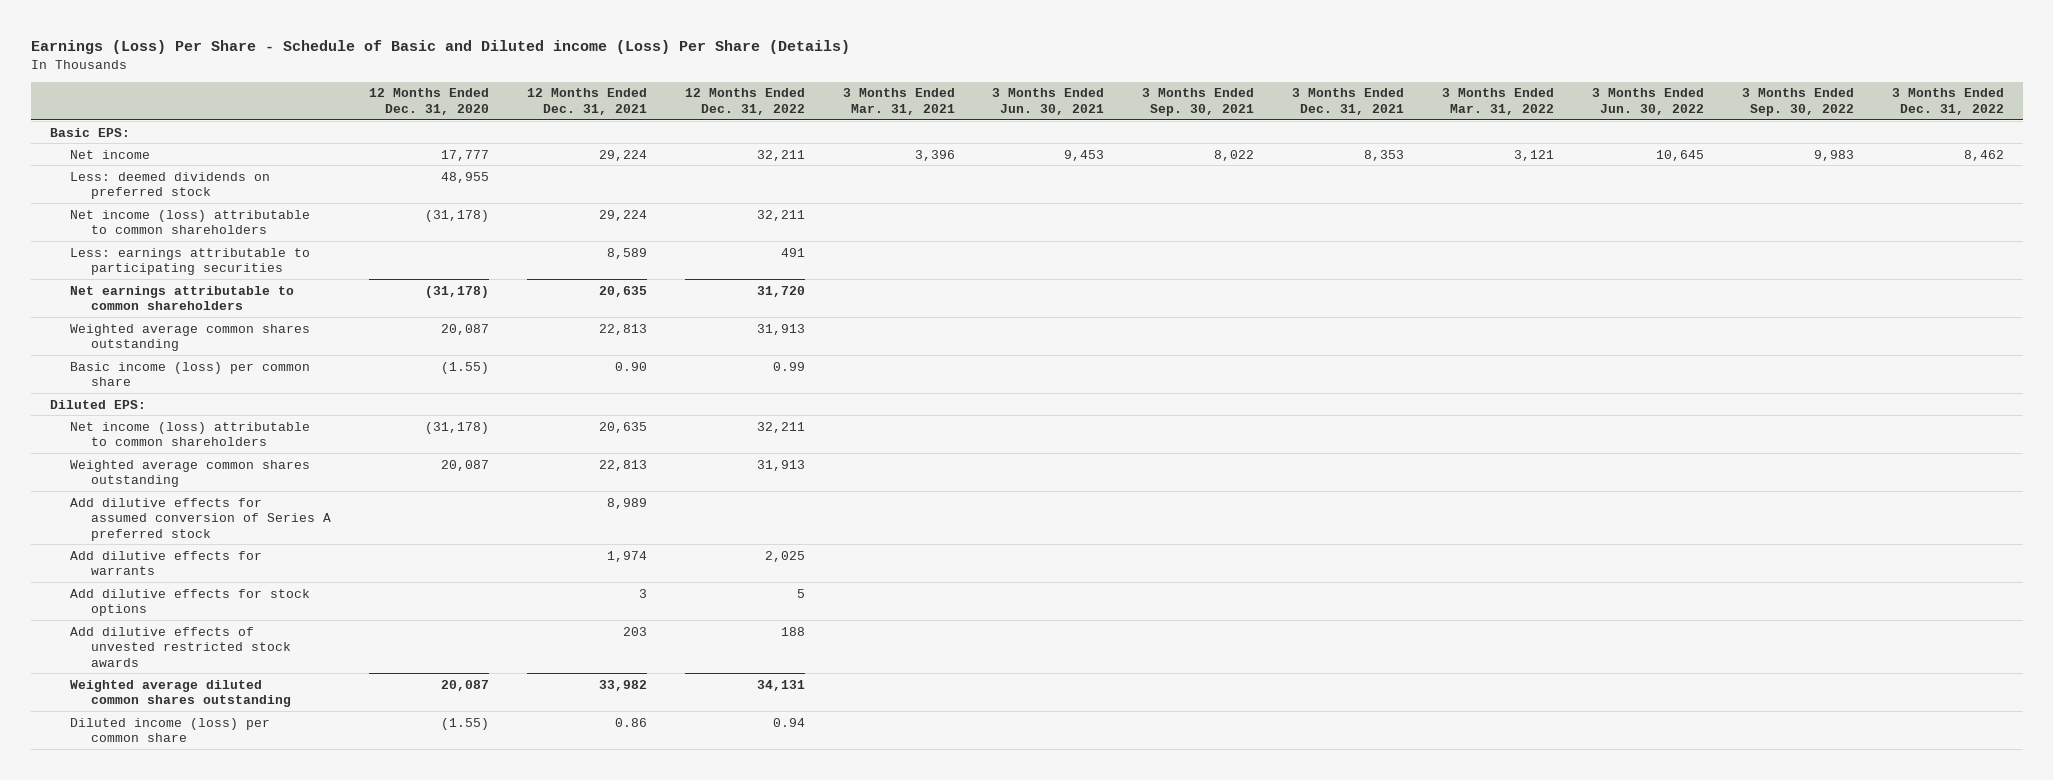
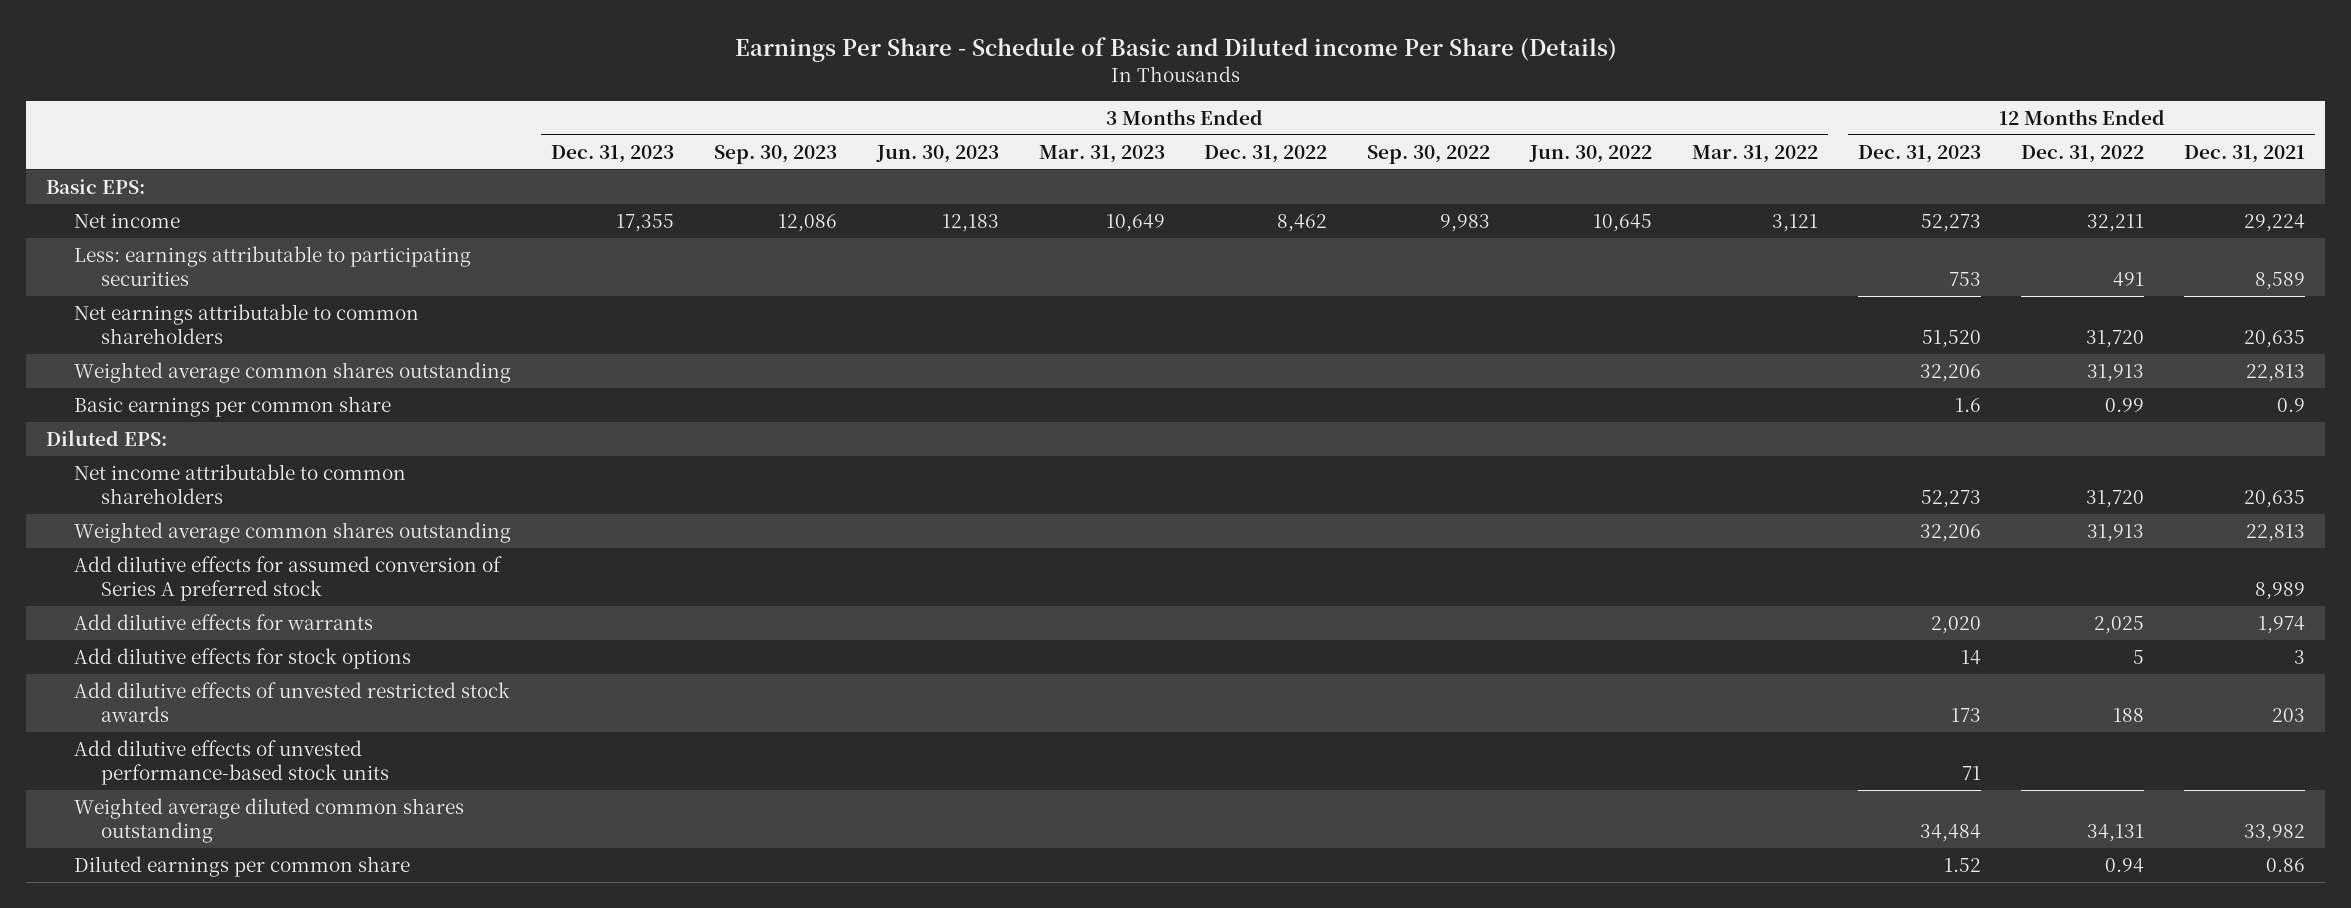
[30,40,850,55] Earnings (Loss) Per Share - Schedule of Basic and Diluted income (Loss) Per Share (Details) -> [734,36,1617,62] Earnings Per Share - Schedule of Basic and Diluted income Per Share (Details)
[369,88,490,116] 12 Months Ended Dec. 31, 2020 -> none
[842,88,955,116] 3 Months Ended Mar. 31, 2021 -> none
[992,88,1105,116] 3 Months Ended Jun. 30, 2021 -> none
[1142,88,1255,117] 3 Months Ended Sep. 30, 2021 -> none
[1292,88,1405,116] 3 Months Ended Dec. 31, 2021 -> none
none -> [550,144,674,163] Dec. 31, 2023
none -> [713,144,837,164] Sep. 30, 2023
none -> [875,144,999,163] Jun. 30, 2023
none -> [1038,144,1165,163] Mar. 31, 2023
none -> [1858,144,1982,163] Dec. 31, 2023
[70,171,271,200] Less: deemed dividends on preferred stock -> none
[70,209,311,235] Net income (loss) attributable to common shareholders -> none
[70,361,311,387] Basic income (loss) per common share -> [73,395,391,417] Basic earnings per common share
[614,361,647,371] 0.90 -> [2277,397,2306,412] 0.9
[70,421,311,447] Net income (loss) attributable to common shareholders -> [73,463,406,504] Net income attributable to common shareholders
[756,421,805,433] 32,211 -> [2086,489,2145,508] 31,720
none -> [73,739,390,785] Add dilutive effects of unvested performance-based stock units
[70,717,271,743] Diluted income (loss) per common share -> [73,855,410,877] Diluted earnings per common share

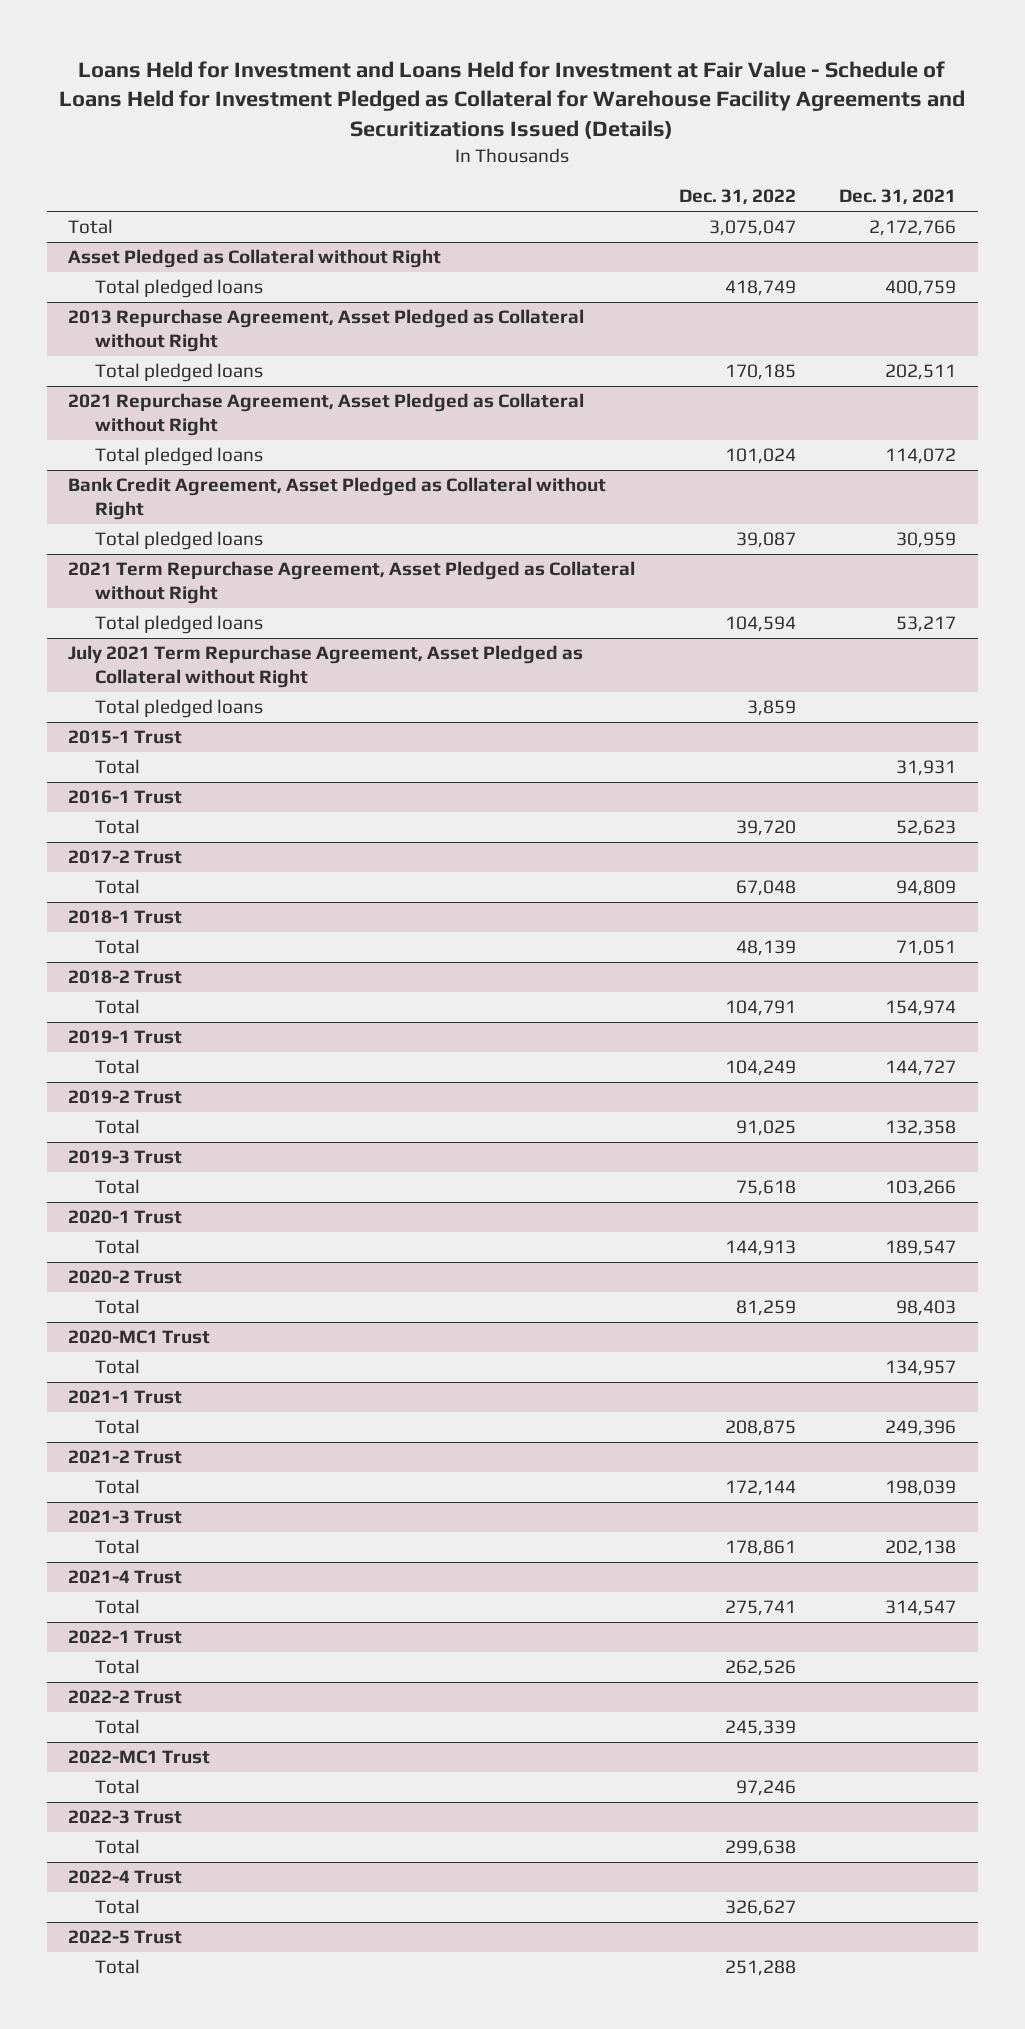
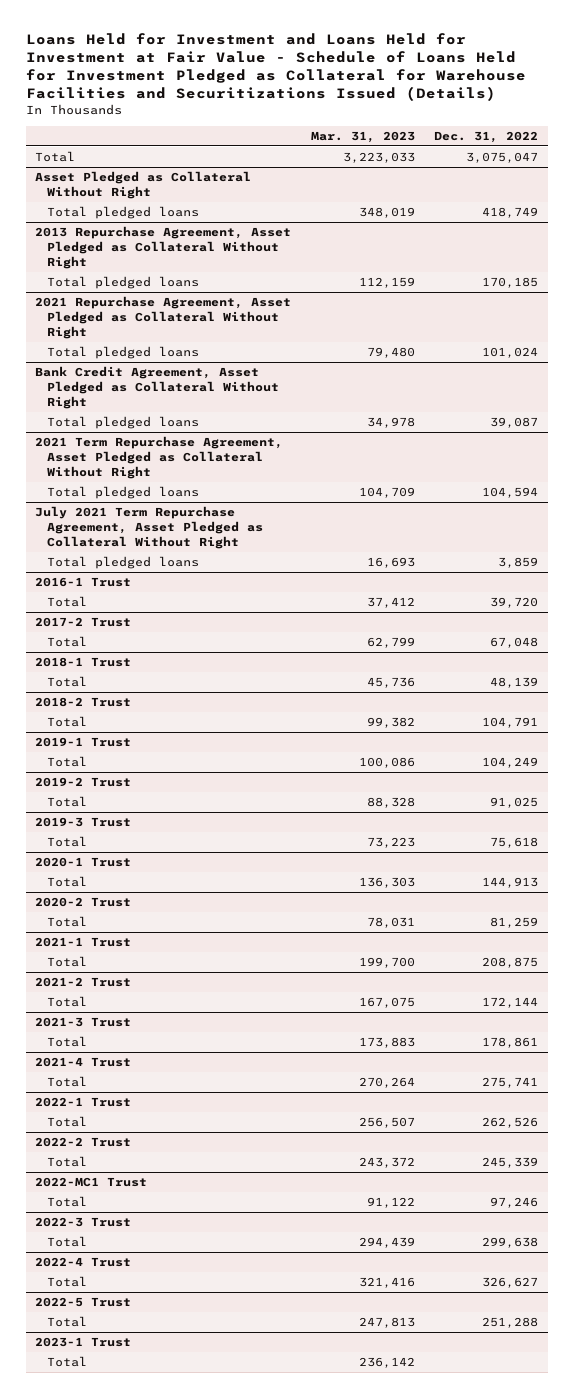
[59,60,966,140] Loans Held for Investment and Loans Held for Investment at Fair Value - Schedule of Loans Held for Investment Pledged as Collateral for Warehouse Facility Agreements and Securitizations Issued (Details) -> [25,32,526,102] Loans Held for Investment and Loans Held for Investment at Fair Value - Schedule of Loans Held for Investment Pledged as Collateral for Warehouse Facilities and Securitizations Issued (Details)
[839,189,957,206] Dec. 31, 2021 -> none
none -> [310,130,415,143] Mar. 31, 2023
[68,249,442,269] Asset Pledged as Collateral without Right -> [35,171,252,199] Asset Pledged as Collateral Without Right
[68,309,585,353] 2013 Repurchase Agreement, Asset Pledged as Collateral without Right -> [35,226,292,269] 2013 Repurchase Agreement, Asset Pledged as Collateral Without Right
[68,393,585,437] 2021 Repurchase Agreement, Asset Pledged as Collateral without Right -> [35,296,292,339] 2021 Repurchase Agreement, Asset Pledged as Collateral Without Right
[68,477,607,521] Bank Credit Agreement, Asset Pledged as Collateral without Right -> [35,366,280,409] Bank Credit Agreement, Asset Pledged as Collateral Without Right
[68,561,636,605] 2021 Term Repurchase Agreement, Asset Pledged as Collateral without Right -> [35,436,284,479] 2021 Term Repurchase Agreement, Asset Pledged as Collateral Without Right
[68,645,584,689] July 2021 Term Repurchase Agreement, Asset Pledged as Collateral without Right -> [35,506,264,549] July 2021 Term Repurchase Agreement, Asset Pledged as Collateral Without Right
[68,730,183,745] 2015-1 Trust -> none
[94,759,140,775] Total -> none
[68,1330,211,1345] 2020-MC1 Trust -> none
[94,1359,140,1375] Total -> none
none -> [35,1337,132,1348] 2023-1 Trust
none -> [47,1356,88,1368] Total

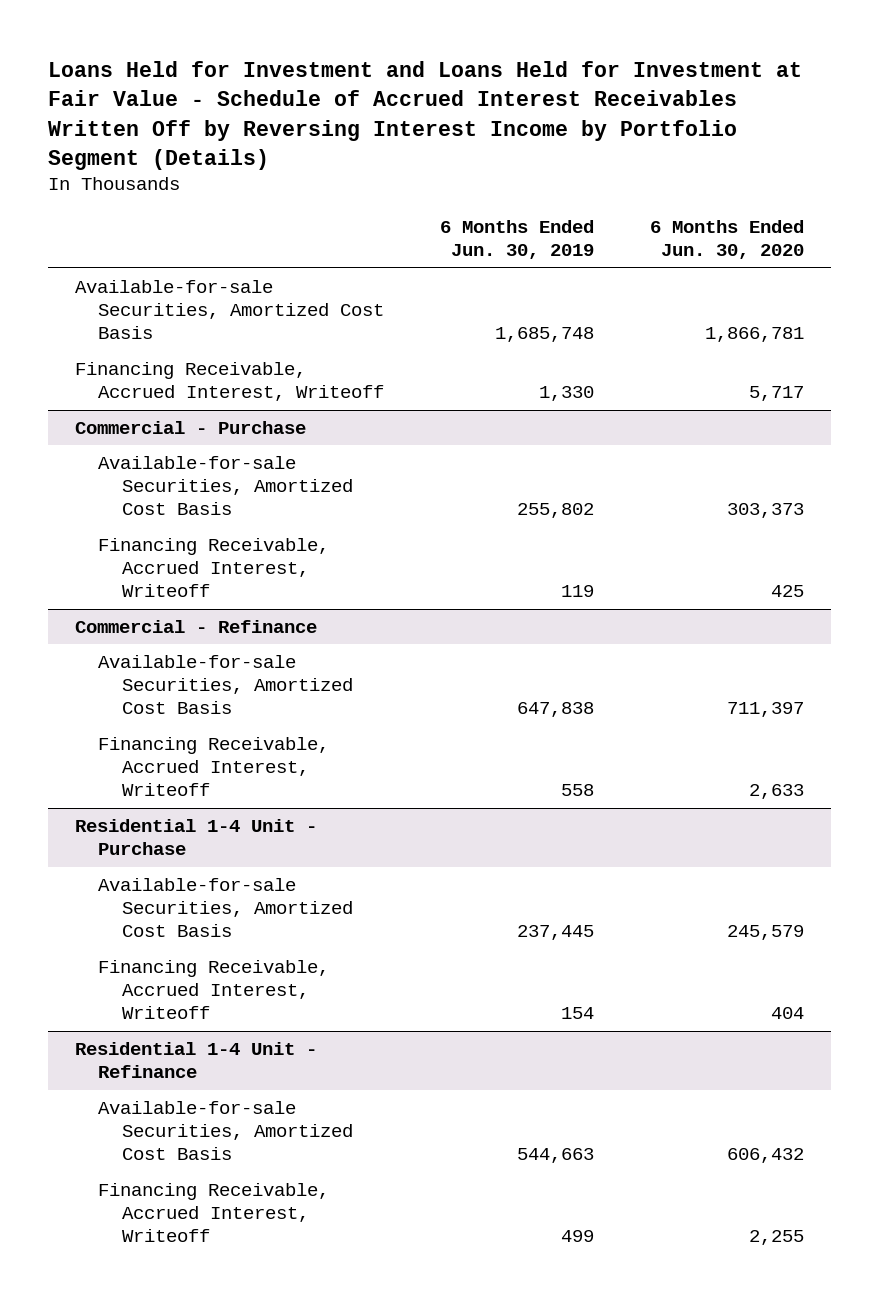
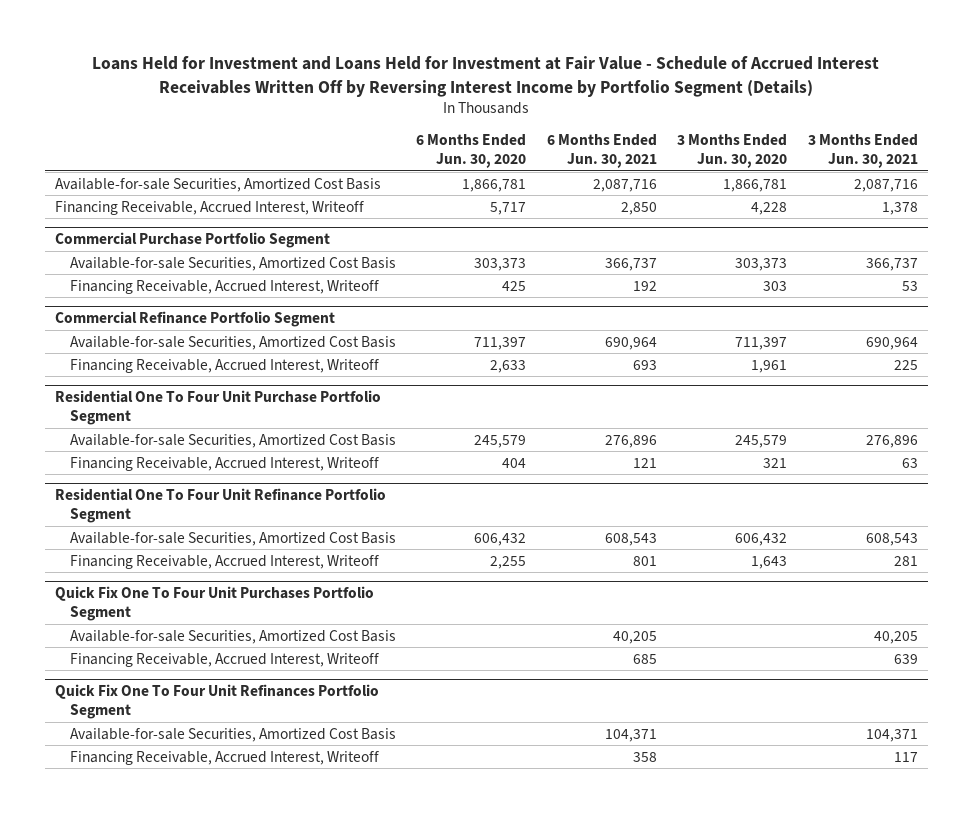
[440,220,595,260] 6 Months Ended Jun. 30, 2019 -> none
none -> [546,134,657,169] 6 Months Ended Jun. 30, 2021
none -> [677,134,788,169] 3 Months Ended Jun. 30, 2020
none -> [807,134,918,169] 3 Months Ended Jun. 30, 2021
[75,420,307,434] Commercial - Purchase -> [55,232,331,249] Commercial Purchase Portfolio Segment
[75,619,318,633] Commercial - Refinance -> [55,311,336,328] Commercial Refinance Portfolio Segment
[75,818,318,856] Residential 1-4 Unit - Purchase -> [55,390,382,426] Residential One To Four Unit Purchase Portfolio Segment
[75,1041,318,1079] Residential 1-4 Unit - Refinance -> [55,488,387,524] Residential One To Four Unit Refinance Portfolio Segment
none -> [55,586,375,622] Quick Fix One To Four Unit Purchases Portfolio Segment
none -> [69,629,396,644] Available-for-sale Securities, Amortized Cost Basis
none -> [69,652,379,667] Financing Receivable, Accrued Interest, Writeoff
none -> [55,684,380,720] Quick Fix One To Four Unit Refinances Portfolio Segment
none -> [69,727,396,742] Available-for-sale Securities, Amortized Cost Basis
none -> [69,750,379,765] Financing Receivable, Accrued Interest, Writeoff

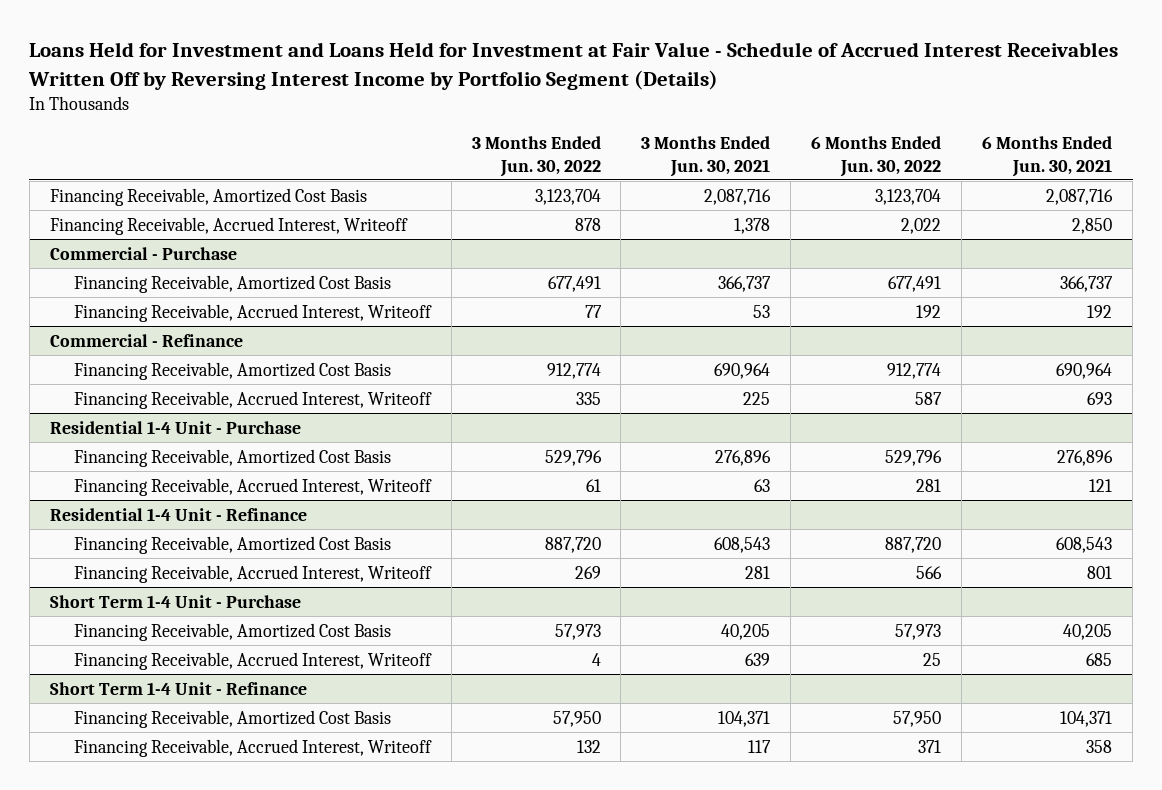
[416,134,527,169] 6 Months Ended Jun. 30, 2020 -> none
[677,134,788,169] 3 Months Ended Jun. 30, 2020 -> none
none -> [471,136,601,177] 3 Months Ended Jun. 30, 2022
none -> [811,136,942,177] 6 Months Ended Jun. 30, 2022
[55,177,382,192] Available-for-sale Securities, Amortized Cost Basis -> [49,187,367,206] Financing Receivable, Amortized Cost Basis
[55,232,331,249] Commercial Purchase Portfolio Segment -> [49,246,237,260] Commercial - Purchase
[69,256,396,271] Available-for-sale Securities, Amortized Cost Basis -> [73,274,391,293] Financing Receivable, Amortized Cost Basis
[55,311,336,328] Commercial Refinance Portfolio Segment -> [49,333,243,347] Commercial - Refinance
[69,335,396,350] Available-for-sale Securities, Amortized Cost Basis -> [73,361,391,380] Financing Receivable, Amortized Cost Basis
[55,390,382,426] Residential One To Four Unit Purchase Portfolio Segment -> [49,420,301,434] Residential 1-4 Unit - Purchase
[69,433,396,448] Available-for-sale Securities, Amortized Cost Basis -> [73,448,391,467] Financing Receivable, Amortized Cost Basis
[55,488,387,524] Residential One To Four Unit Refinance Portfolio Segment -> [49,507,307,521] Residential 1-4 Unit - Refinance
[69,531,396,546] Available-for-sale Securities, Amortized Cost Basis -> [73,535,391,554] Financing Receivable, Amortized Cost Basis
[55,586,375,622] Quick Fix One To Four Unit Purchases Portfolio Segment -> none
none -> [49,594,301,608] Short Term 1-4 Unit - Purchase
[69,629,396,644] Available-for-sale Securities, Amortized Cost Basis -> [73,622,391,641] Financing Receivable, Amortized Cost Basis
[55,684,380,720] Quick Fix One To Four Unit Refinances Portfolio Segment -> none
none -> [49,681,307,695] Short Term 1-4 Unit - Refinance
[69,727,396,742] Available-for-sale Securities, Amortized Cost Basis -> [73,709,391,728] Financing Receivable, Amortized Cost Basis

